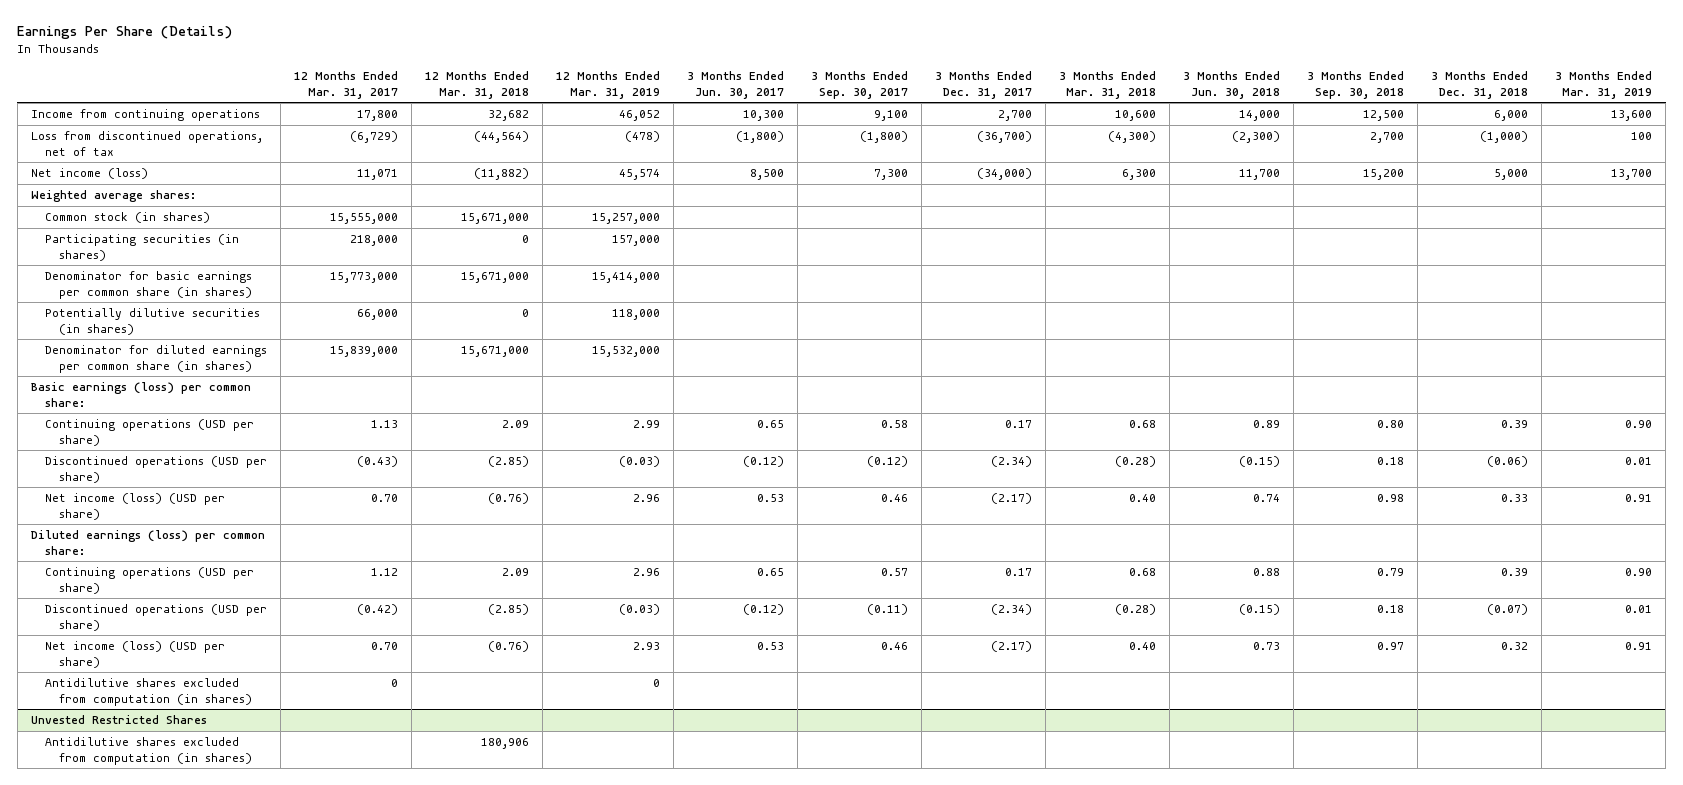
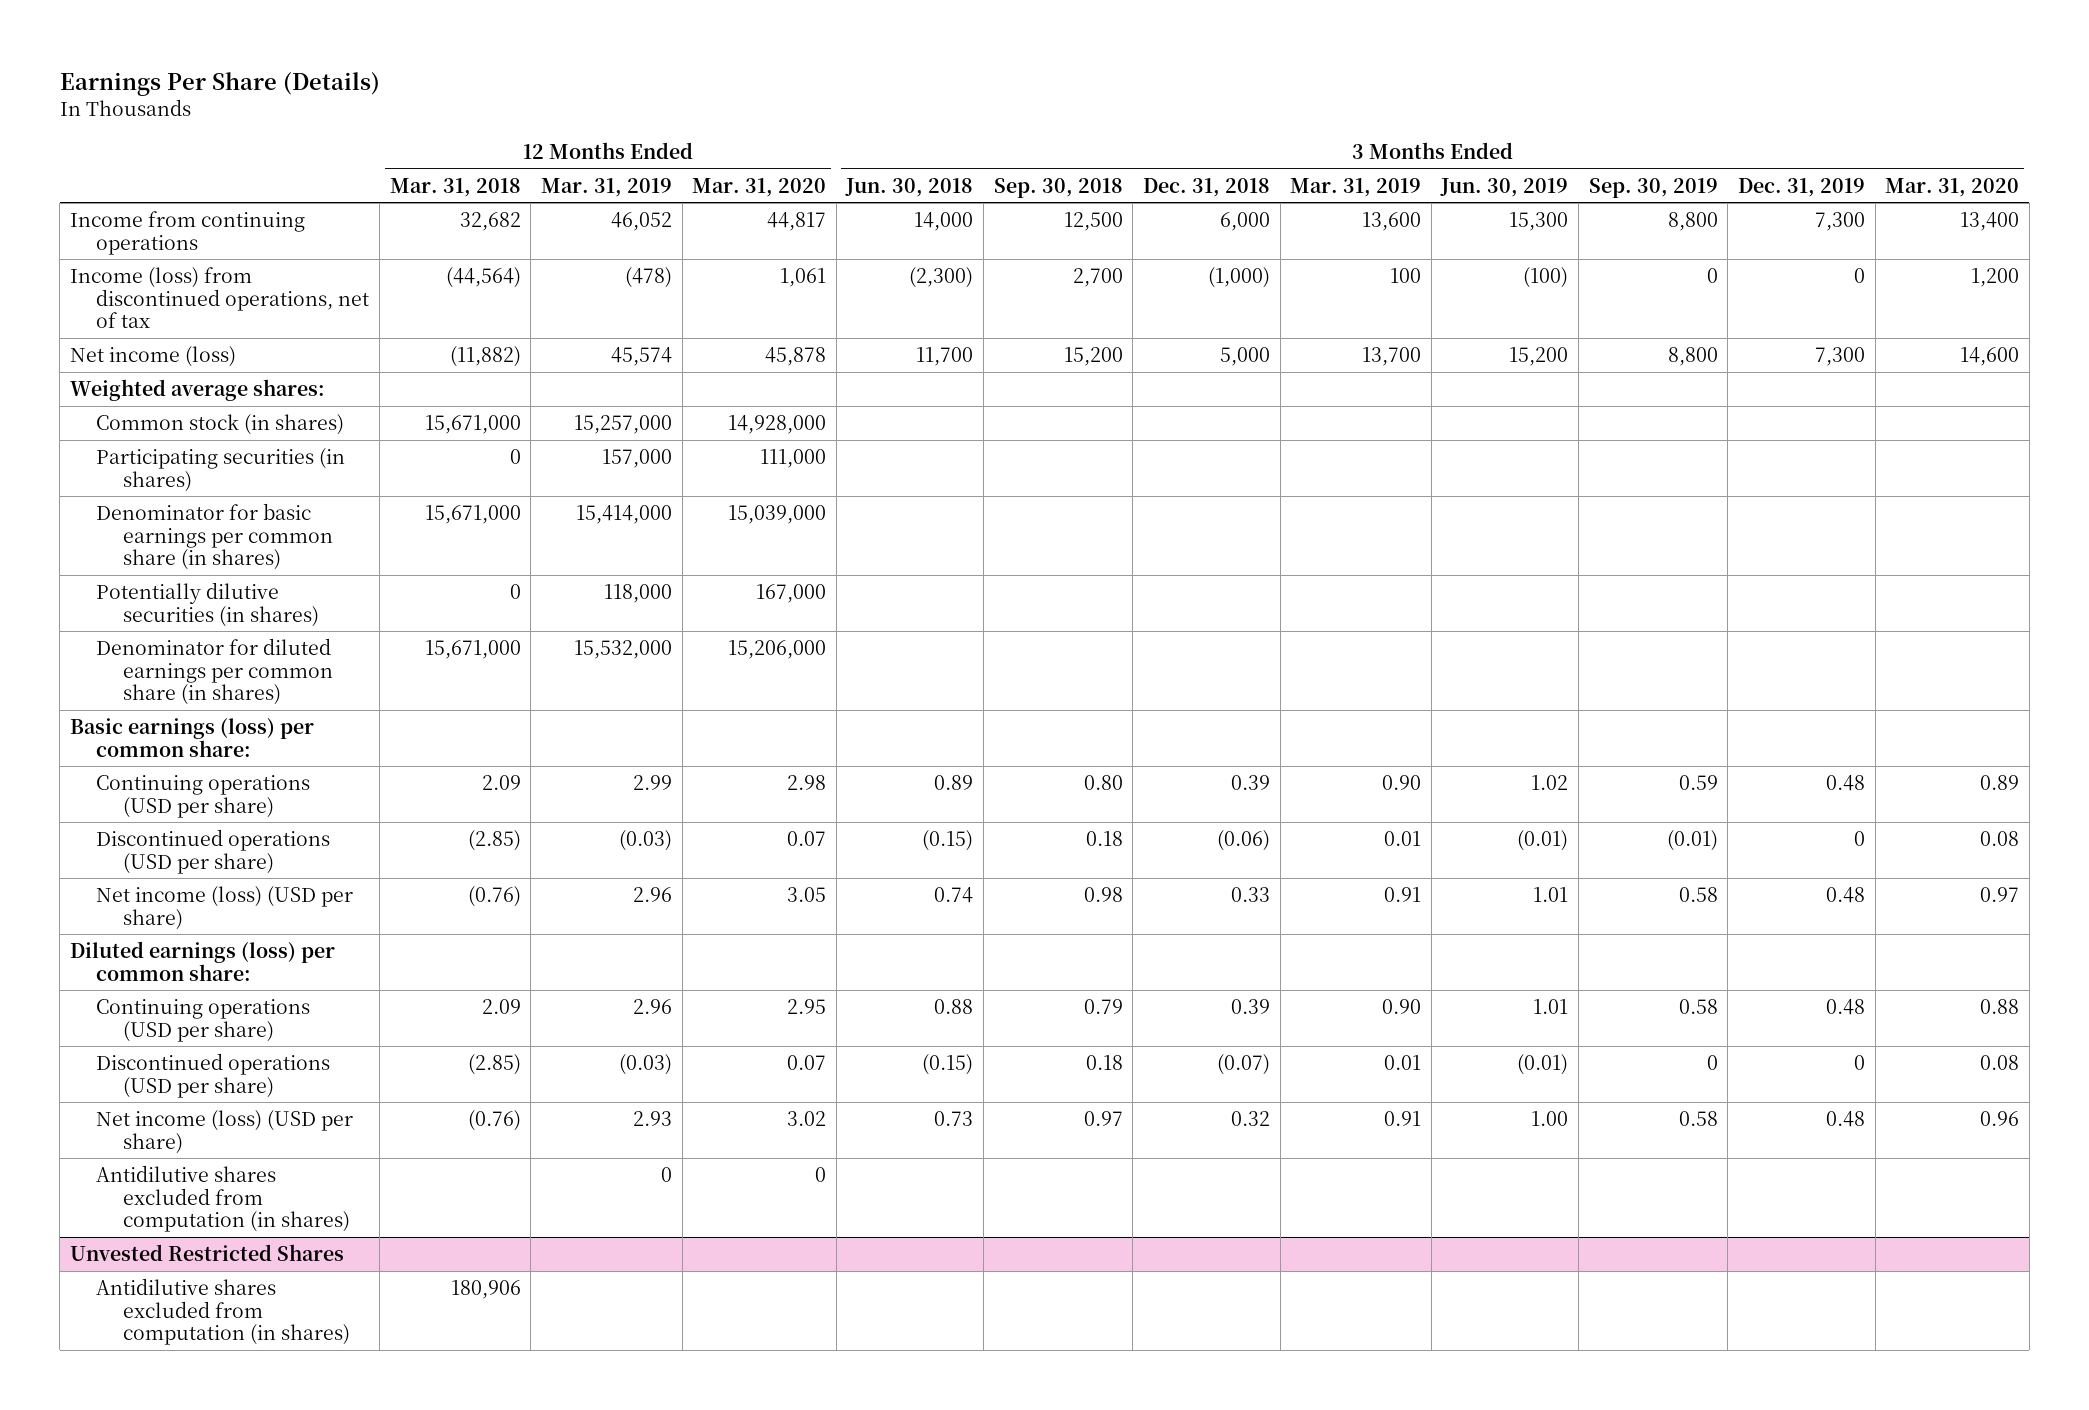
[293,71,398,99] 12 Months Ended Mar. 31, 2017 -> none
[686,71,784,99] 3 Months Ended Jun. 30, 2017 -> none
[810,71,908,99] 3 Months Ended Sep. 30, 2017 -> none
[934,71,1032,99] 3 Months Ended Dec. 31, 2017 -> none
[1059,71,1157,99] 3 Months Ended Mar. 31, 2018 -> none
none -> [692,177,827,197] Mar. 31, 2020
none -> [1440,177,1569,197] Jun. 30, 2019
none -> [1588,177,1718,198] Sep. 30, 2019
none -> [1737,177,1865,197] Dec. 31, 2019
none -> [1885,177,2020,197] Mar. 31, 2020
[30,131,263,156] Loss from discontinued operations, net of tax -> [69,266,370,329] Income (loss) from discontinued operations, net of tax

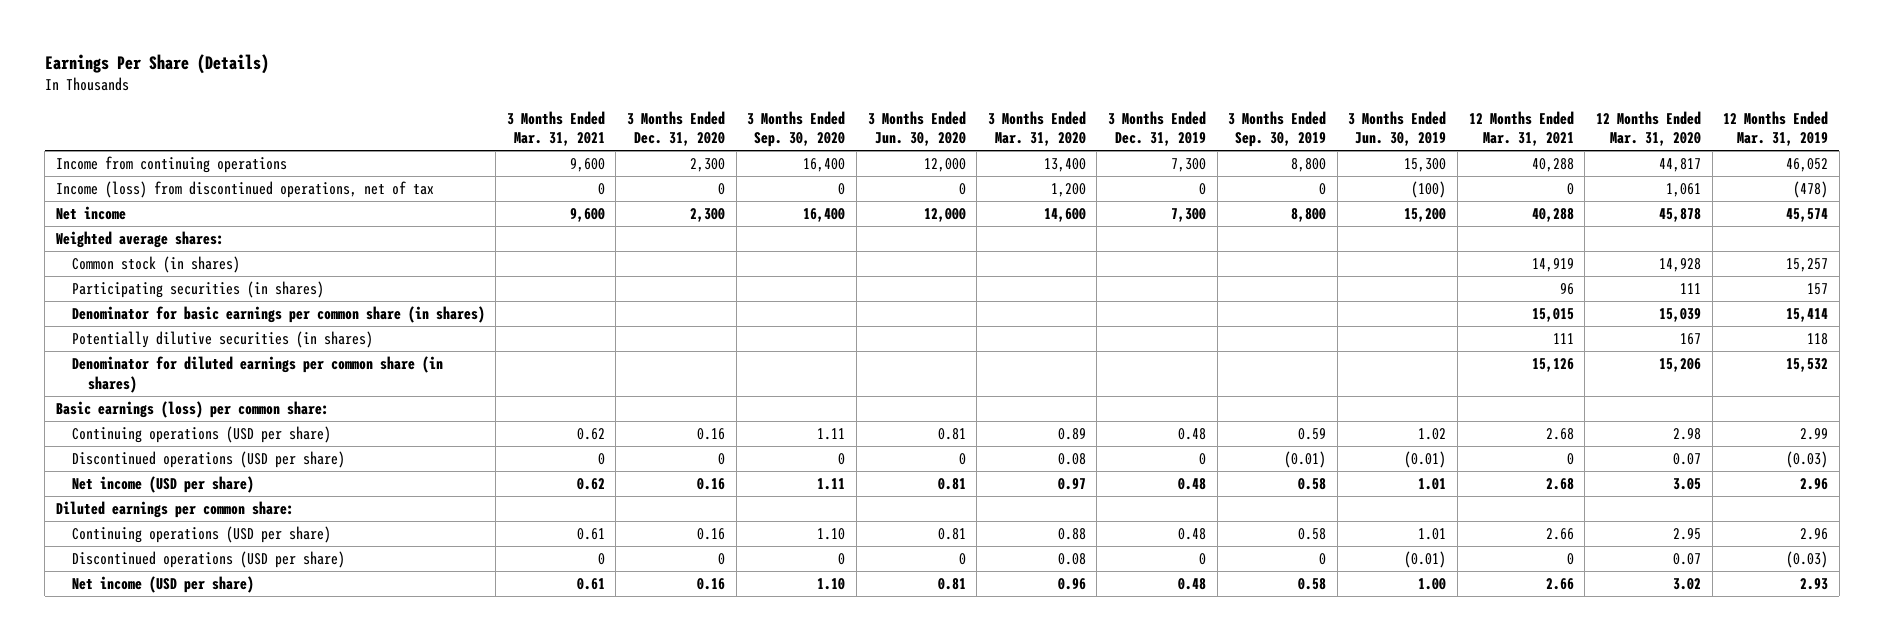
[389,177,521,197] Mar. 31, 2018 -> none
[845,177,974,197] Jun. 30, 2018 -> none
[993,177,1123,198] Sep. 30, 2018 -> none
[1142,177,1270,197] Dec. 31, 2018 -> none
[1290,177,1422,197] Mar. 31, 2019 -> none
none -> [506,110,605,147] 3 Months Ended Mar. 31, 2021
none -> [627,110,726,147] 3 Months Ended Dec. 31, 2020
none -> [747,110,846,148] 3 Months Ended Sep. 30, 2020
none -> [867,110,966,147] 3 Months Ended Jun. 30, 2020
none -> [1468,110,1574,147] 12 Months Ended Mar. 31, 2021
[69,345,236,367] Net income (loss) -> [55,205,126,220] Net income
[573,414,672,434] 15,257,000 -> [1786,257,1829,272] 15,257
[728,414,827,434] 14,928,000 -> [1658,257,1701,272] 14,928
[601,448,672,468] 157,000 -> [1807,282,1829,295] 157
[760,448,827,468] 111,000 -> [1679,282,1701,294] 111
[575,504,672,524] 15,414,000 -> [1786,307,1829,322] 15,414
[728,504,827,524] 15,039,000 -> [1658,307,1701,322] 15,039
[603,583,672,603] 118,000 -> [1807,332,1829,345] 118
[756,583,827,603] 167,000 -> [1679,332,1701,345] 167
[573,639,672,659] 15,532,000 -> [1786,357,1829,372] 15,532
[728,639,827,659] 15,206,000 -> [1658,357,1701,372] 15,206
[96,885,354,930] Net income (loss) (USD per share) -> [71,475,254,493] Net income (USD per share)
[69,940,335,981] Diluted earnings (loss) per common share: -> [55,500,294,518] Diluted earnings per common share:
[96,1164,350,1233] Antidilutive shares excluded from computation (in shares) -> none
[69,1243,344,1261] Unvested Restricted Shares -> none
[96,1277,350,1346] Antidilutive shares excluded from computation (in shares) -> none
[96,1109,354,1154] Net income (loss) (USD per share) -> [71,575,254,593] Net income (USD per share)

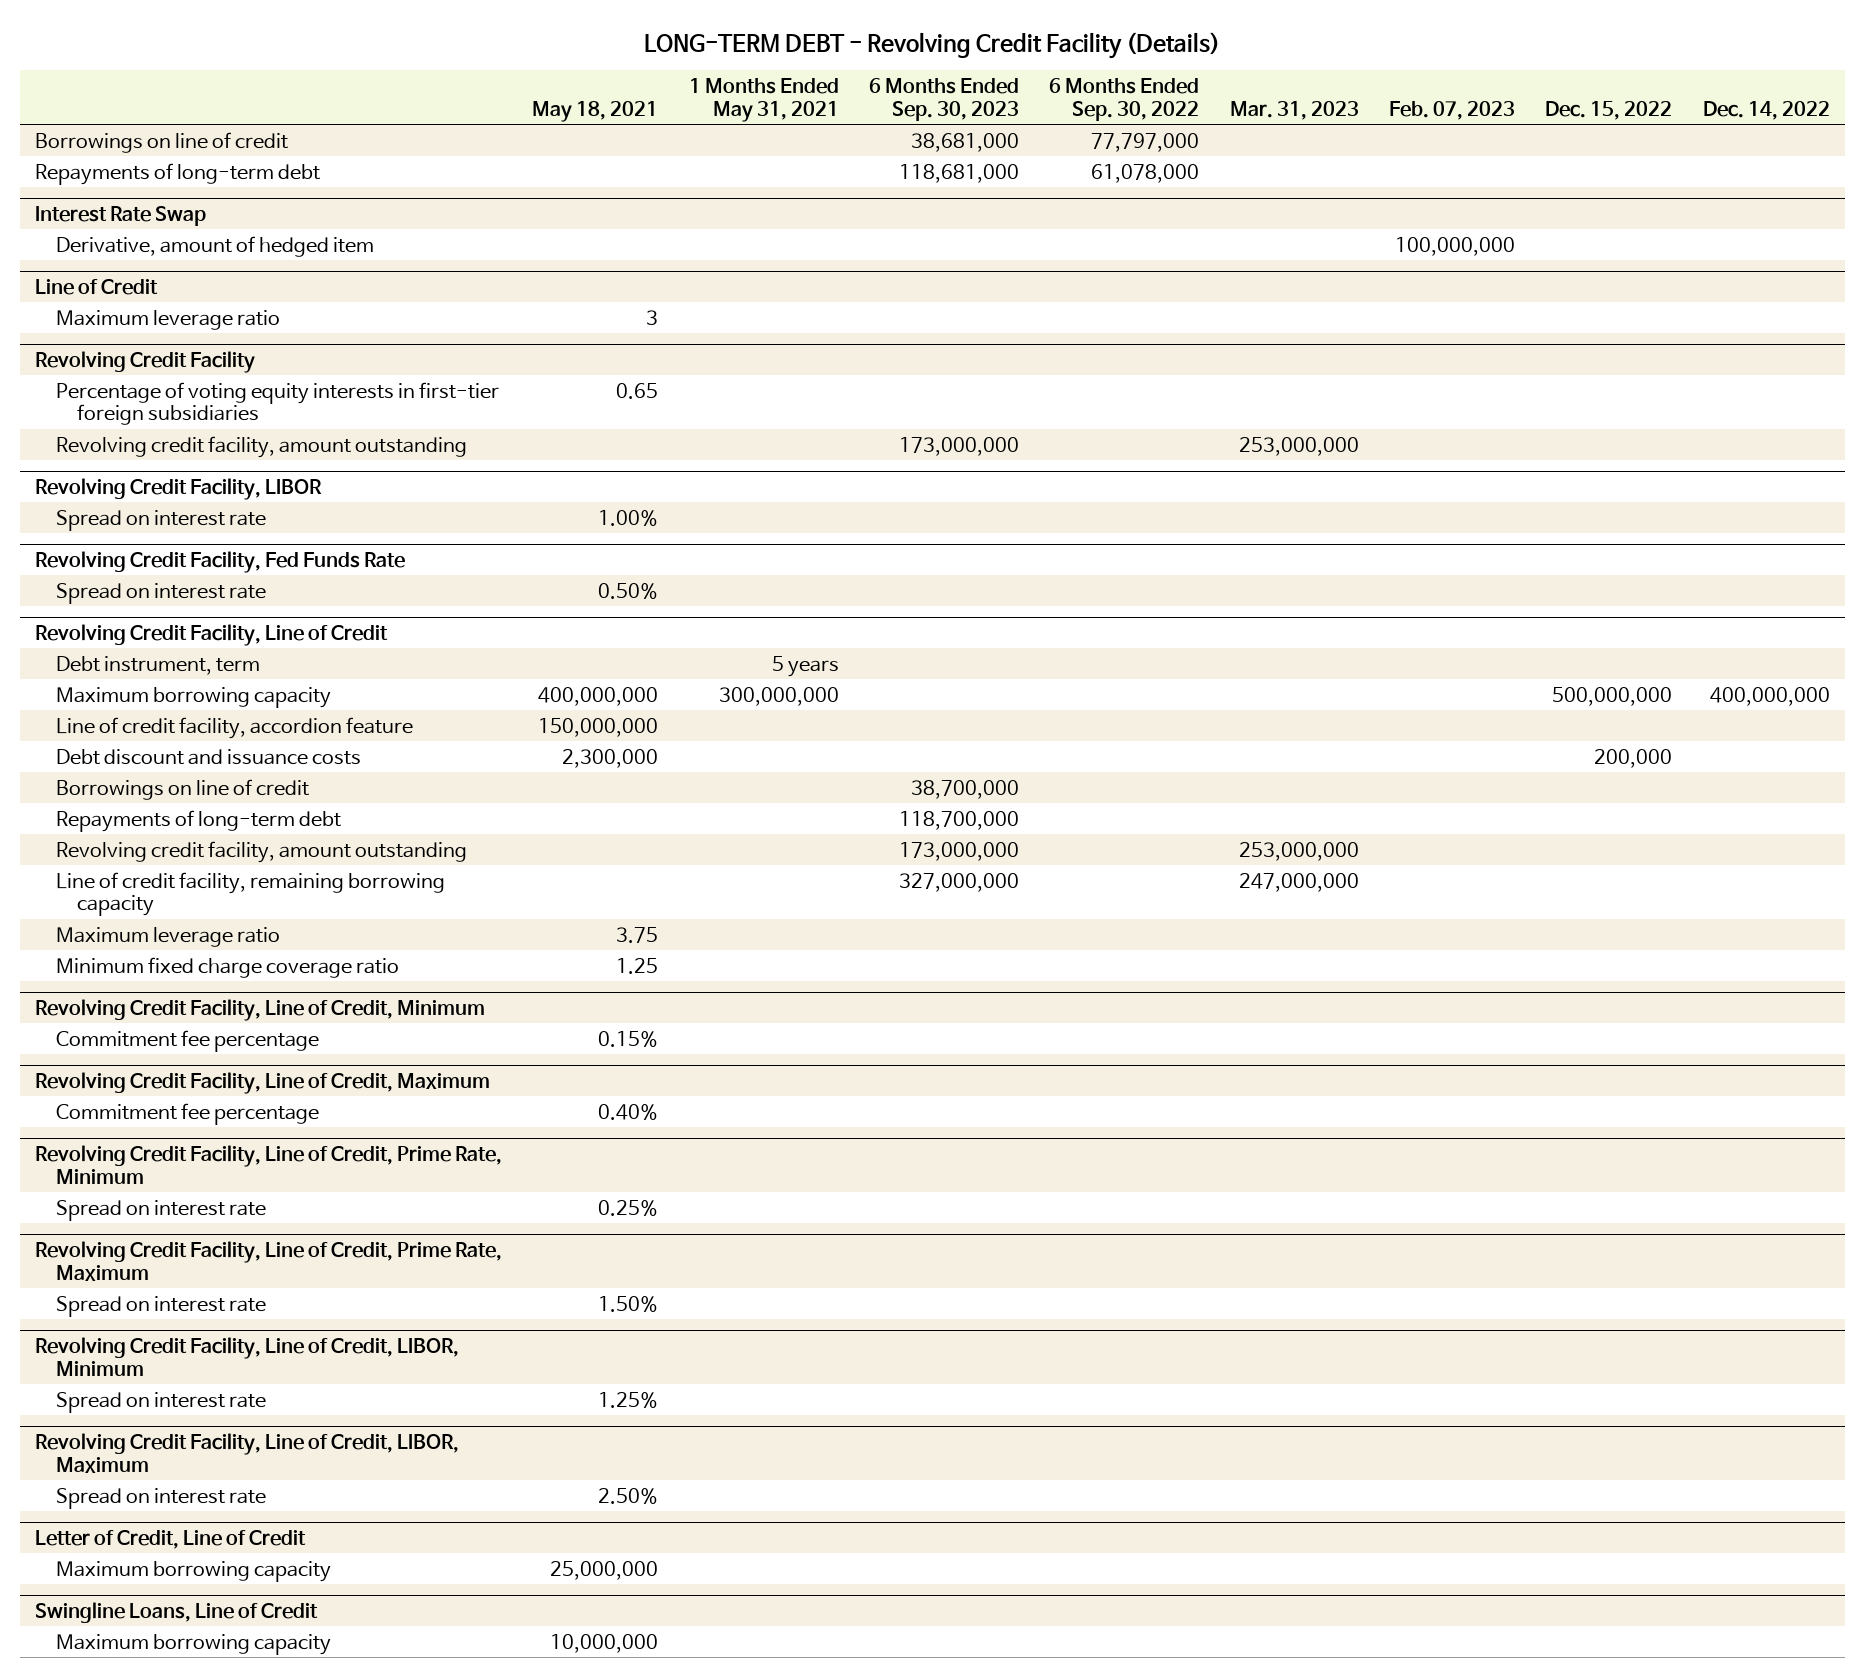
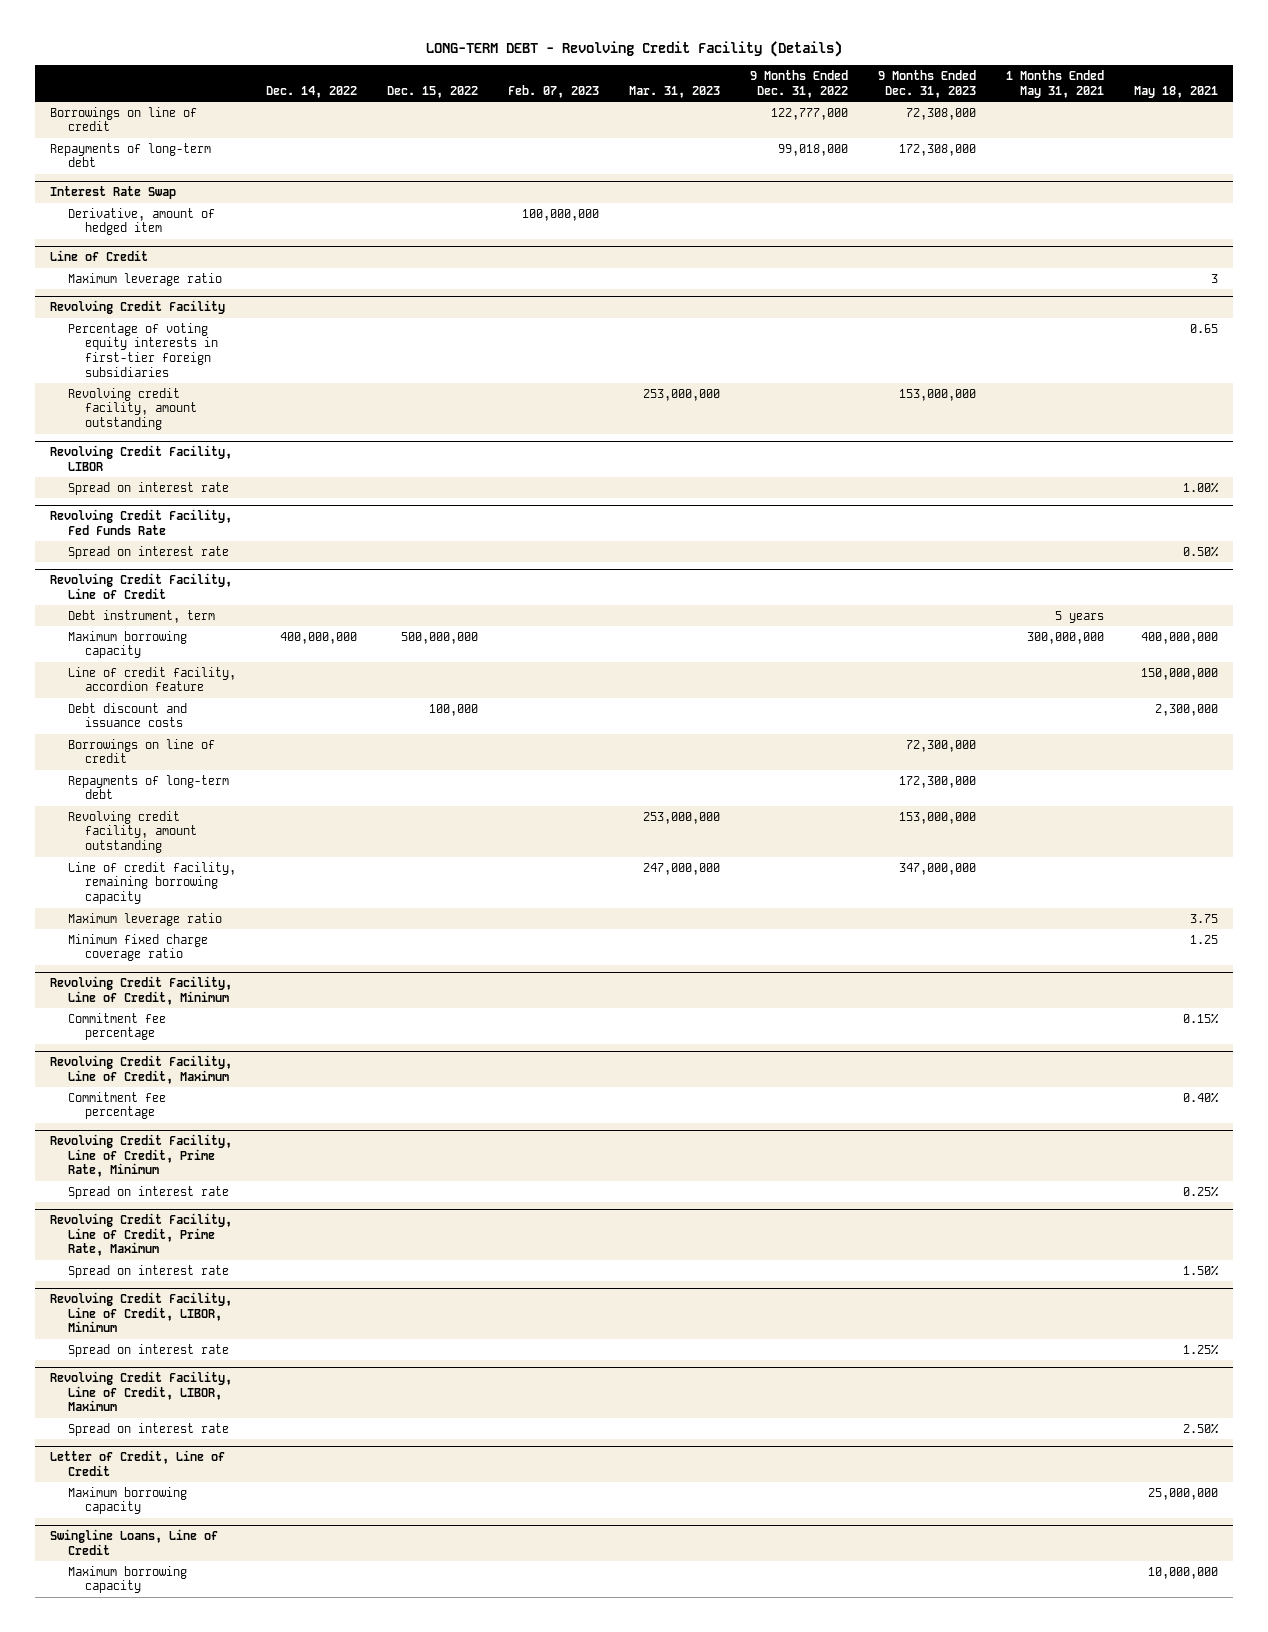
[868,77,1019,121] 6 Months Ended Sep. 30, 2023 -> none
[1049,77,1200,121] 6 Months Ended Sep. 30, 2022 -> none
none -> [749,70,848,98] 9 Months Ended Dec. 31, 2022
none -> [877,70,976,98] 9 Months Ended Dec. 31, 2023
[1594,748,1673,768] 200,000 -> [428,703,478,716] 100,000

